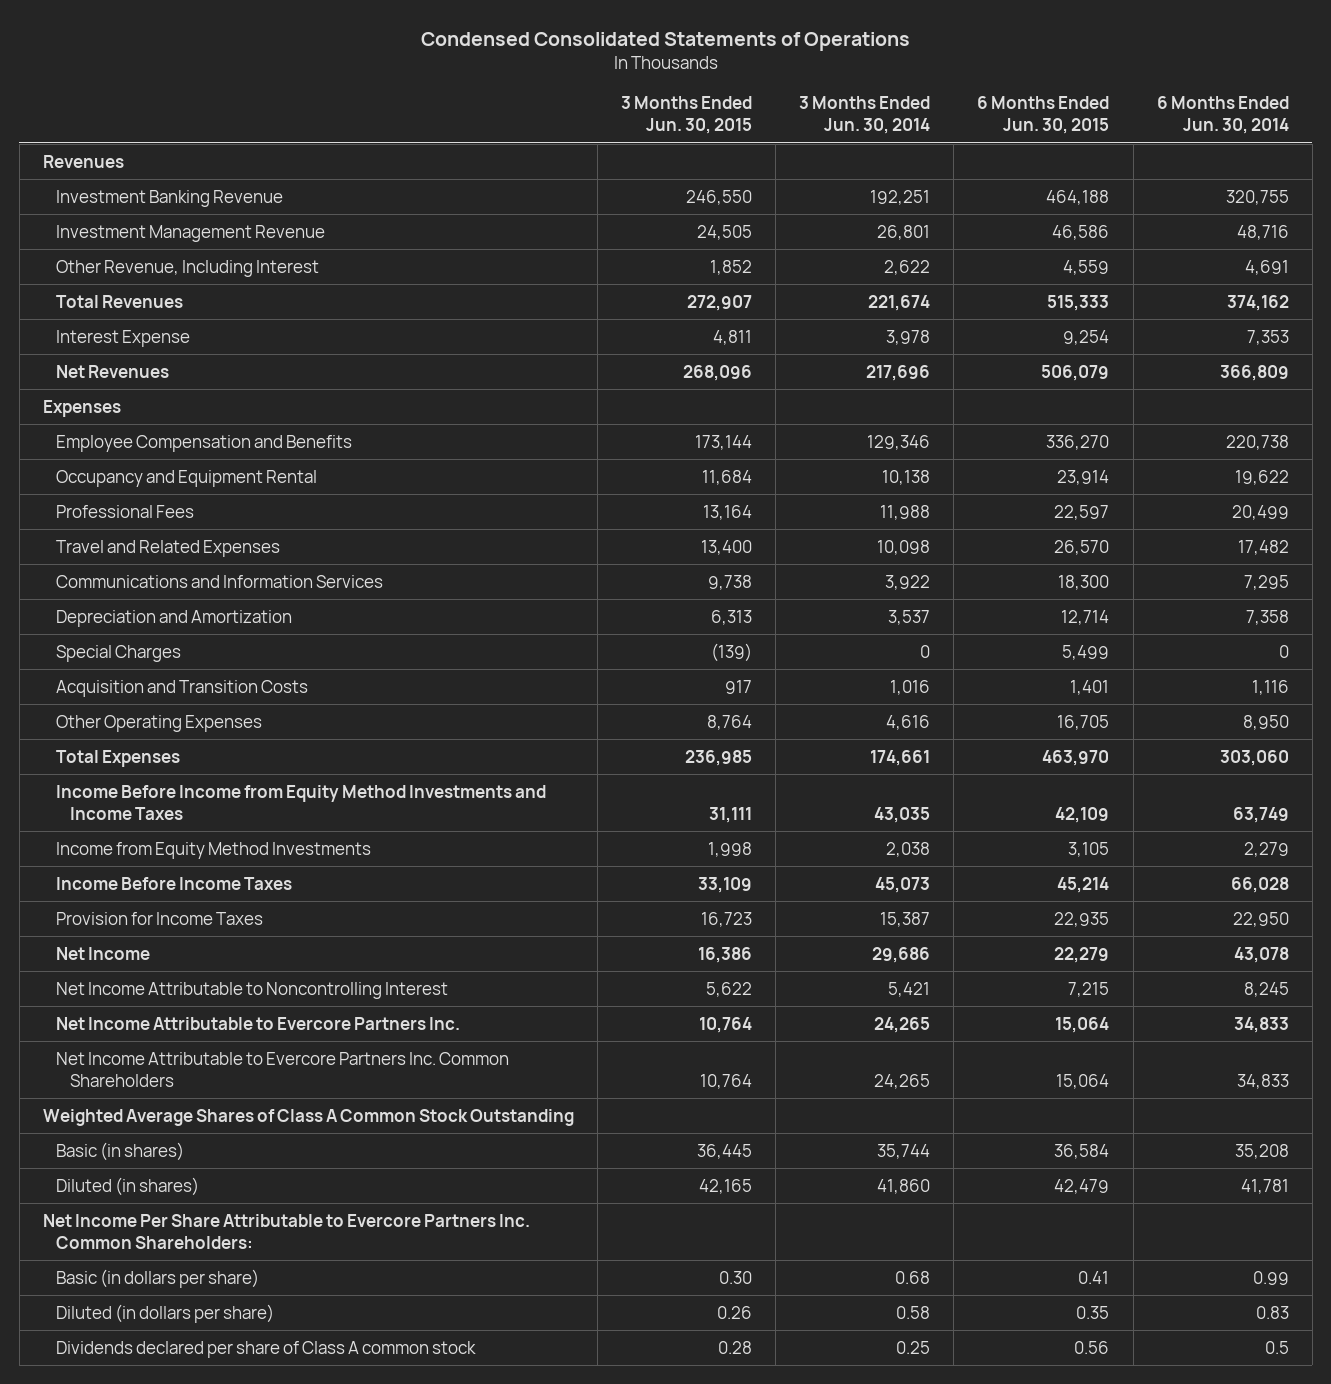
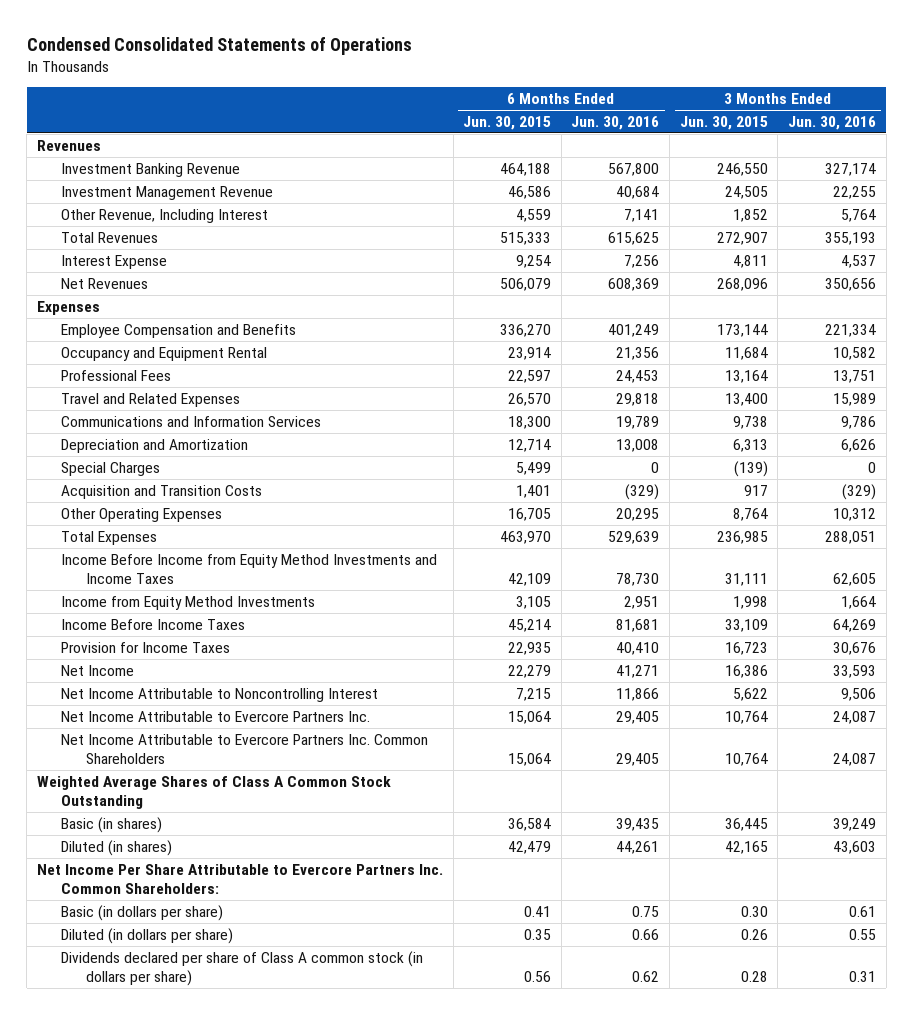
[799,96,931,135] 3 Months Ended Jun. 30, 2014 -> none
[1156,96,1289,135] 6 Months Ended Jun. 30, 2014 -> none
none -> [571,116,660,131] Jun. 30, 2016
none -> [787,116,876,131] Jun. 30, 2016
[56,1340,477,1358] Dividends declared per share of Class A common stock -> [61,950,424,986] Dividends declared per share of Class A common stock (in dollars per share)

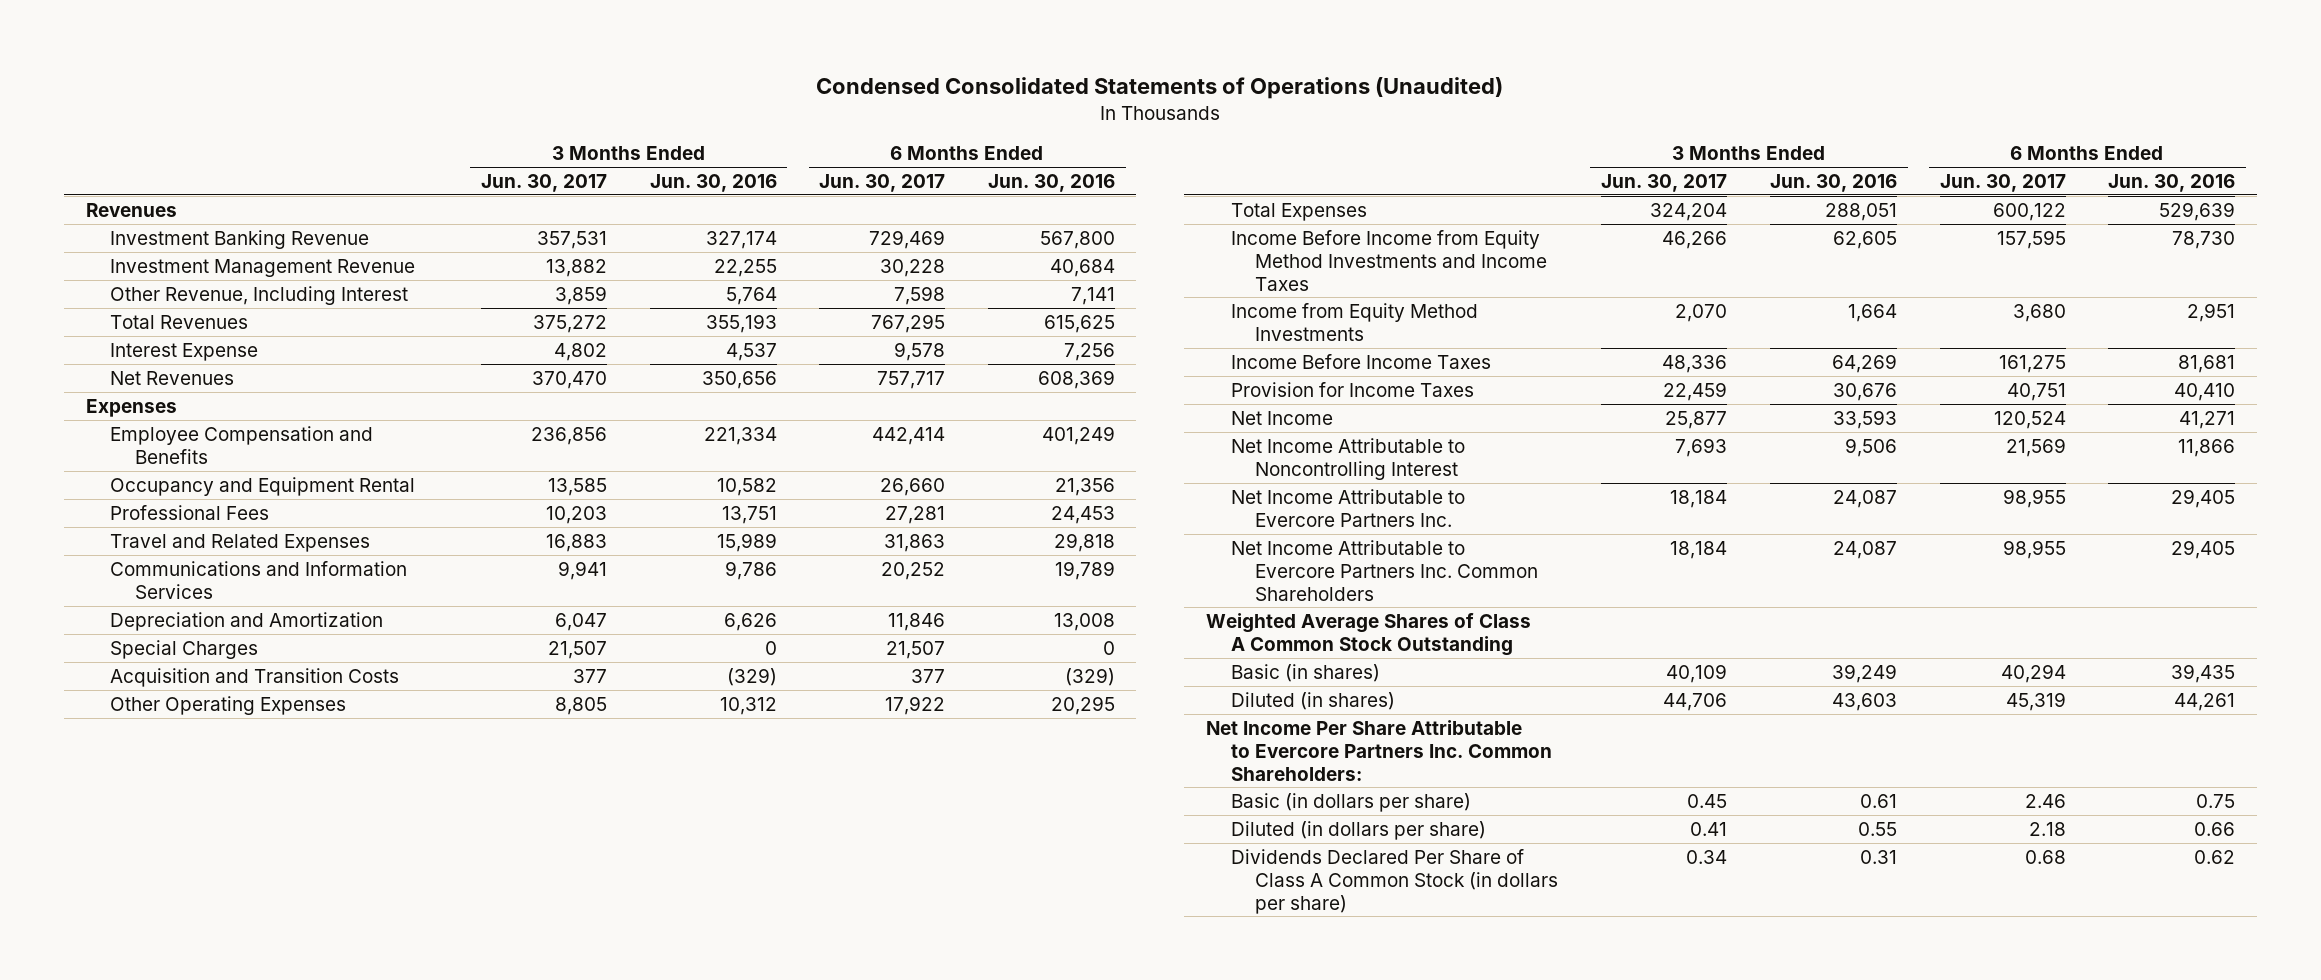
[26,36,412,55] Condensed Consolidated Statements of Operations -> [816,77,1504,100] Condensed Consolidated Statements of Operations (Unaudited)
[463,116,552,131] Jun. 30, 2015 -> none
[679,116,768,131] Jun. 30, 2015 -> none
none -> [480,174,607,193] Jun. 30, 2017
none -> [819,174,946,193] Jun. 30, 2017
[61,950,424,986] Dividends declared per share of Class A common stock (in dollars per share) -> [1230,848,1559,914] Dividends Declared Per Share of Class A Common Stock (in dollars per share)

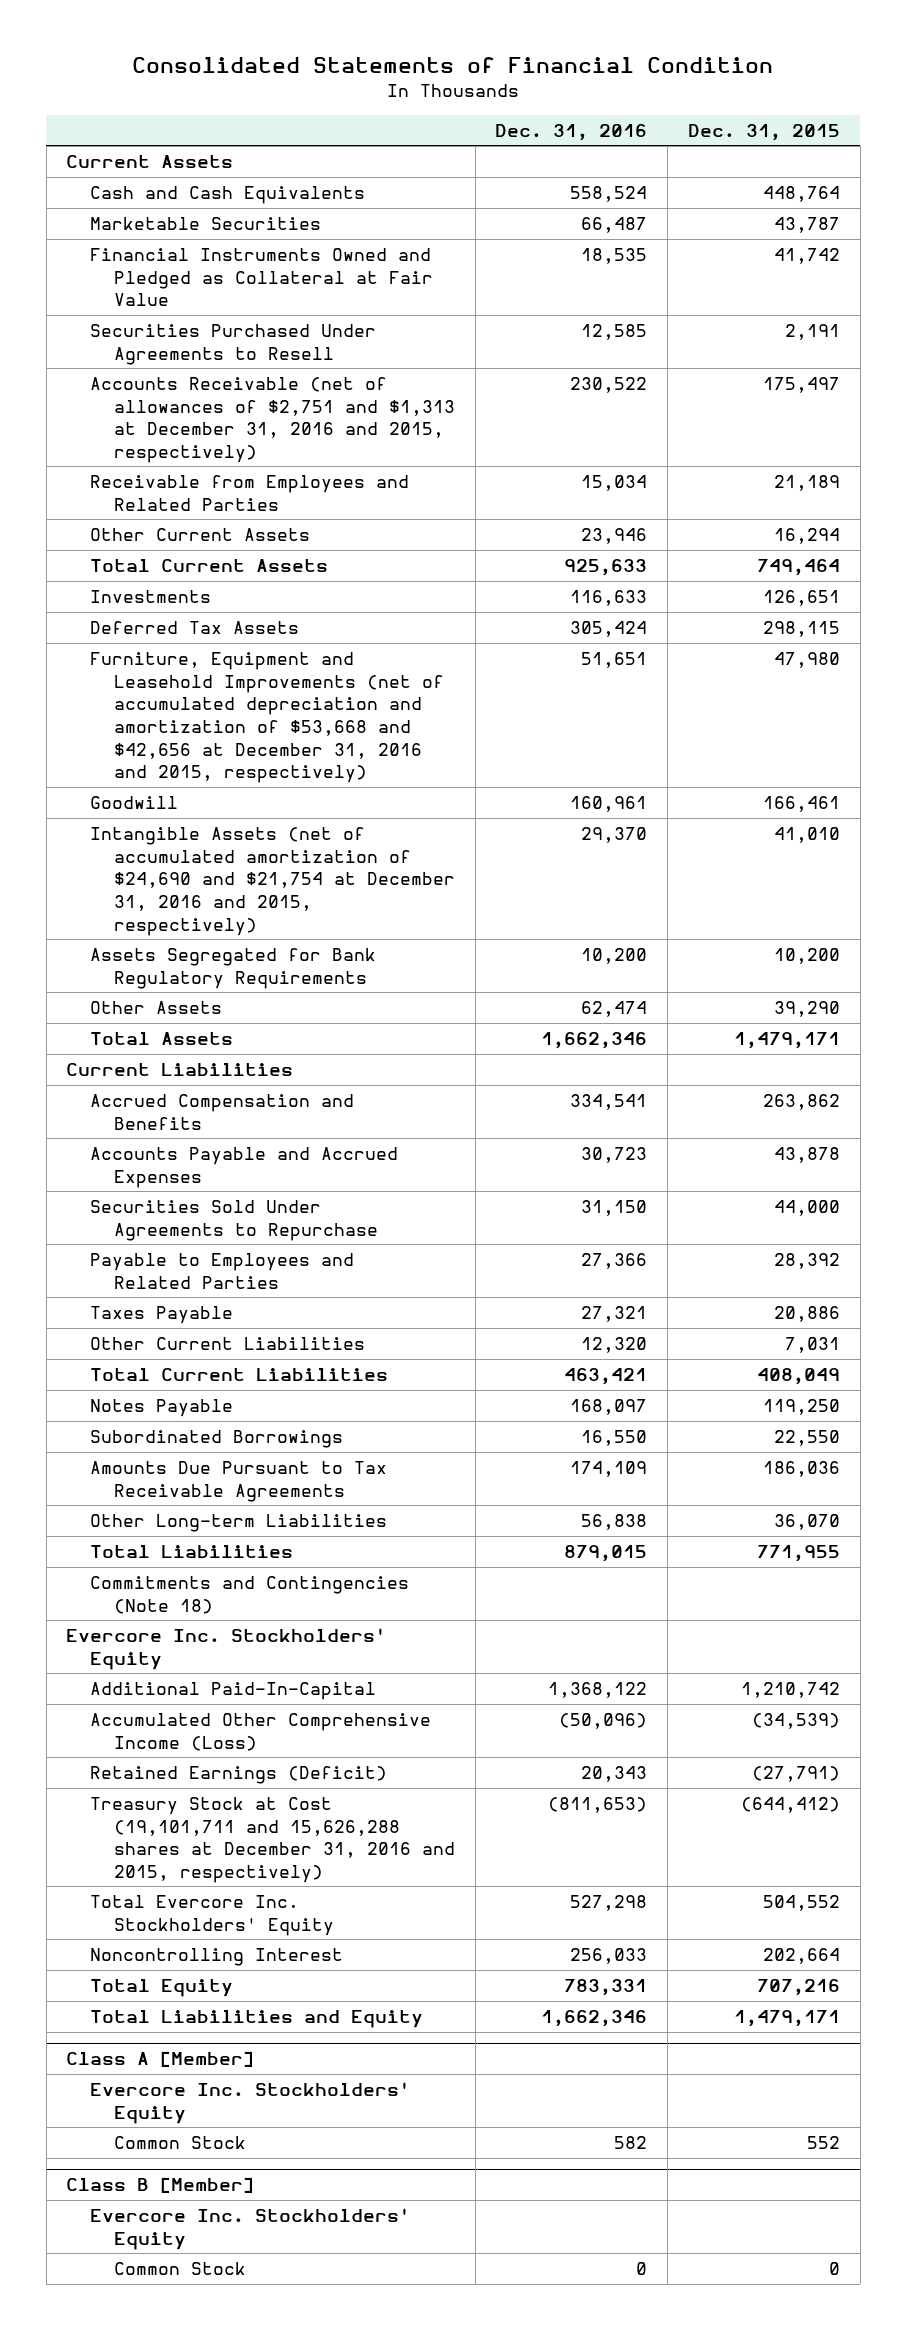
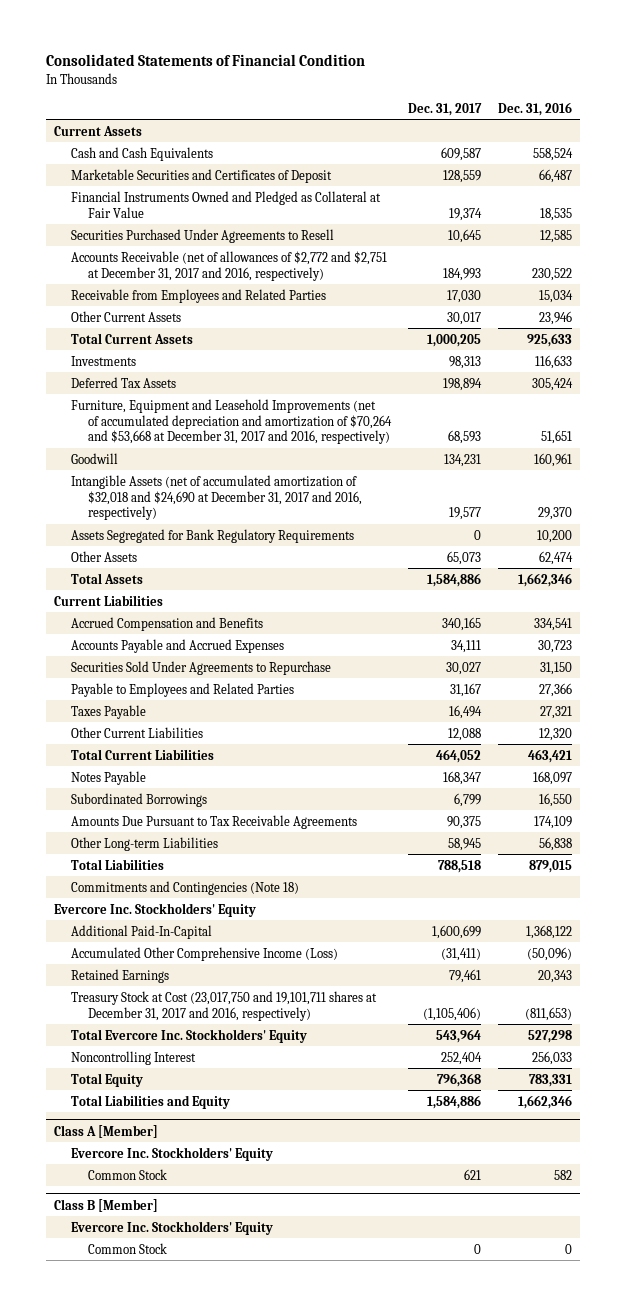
[687,123,840,141] Dec. 31, 2015 -> none
none -> [408,102,483,116] Dec. 31, 2017
[90,216,322,230] Marketable Securities -> [71,168,333,183] Marketable Securities and Certificates of Deposit
[90,376,455,463] Accounts Receivable (net of allowances of $2,751 and $1,313 at December 31, 2016 and 2015, respectively) -> [71,250,388,281] Accounts Receivable (net of allowances of $2,772 and $2,751 at December 31, 2017 and 2016, respectively)
[90,651,444,784] Furniture, Equipment and Leasehold Improvements (net of accumulated depreciation and amortization of $53,668 and $42,656 at December 31, 2016 and 2015, respectively) -> [71,398,393,445] Furniture, Equipment and Leasehold Improvements (net of accumulated depreciation and amortization of $70,264 and $53,668 at December 31, 2017 and 2016, respectively)
[90,826,455,936] Intangible Assets (net of accumulated amortization of $24,690 and $21,754 at December 31, 2016 and 2015, respectively) -> [71,474,363,521] Intangible Assets (net of accumulated amortization of $32,018 and $24,690 at December 31, 2017 and 2016, respectively)
[90,1765,388,1784] Retained Earnings (Deficit) -> [71,968,170,983] Retained Earnings
[90,1796,455,1883] Treasury Stock at Cost (19,101,711 and 15,626,288 shares at December 31, 2016 and 2015, respectively) -> [71,990,378,1021] Treasury Stock at Cost (23,017,750 and 19,101,711 shares at December 31, 2017 and 2016, respectively)

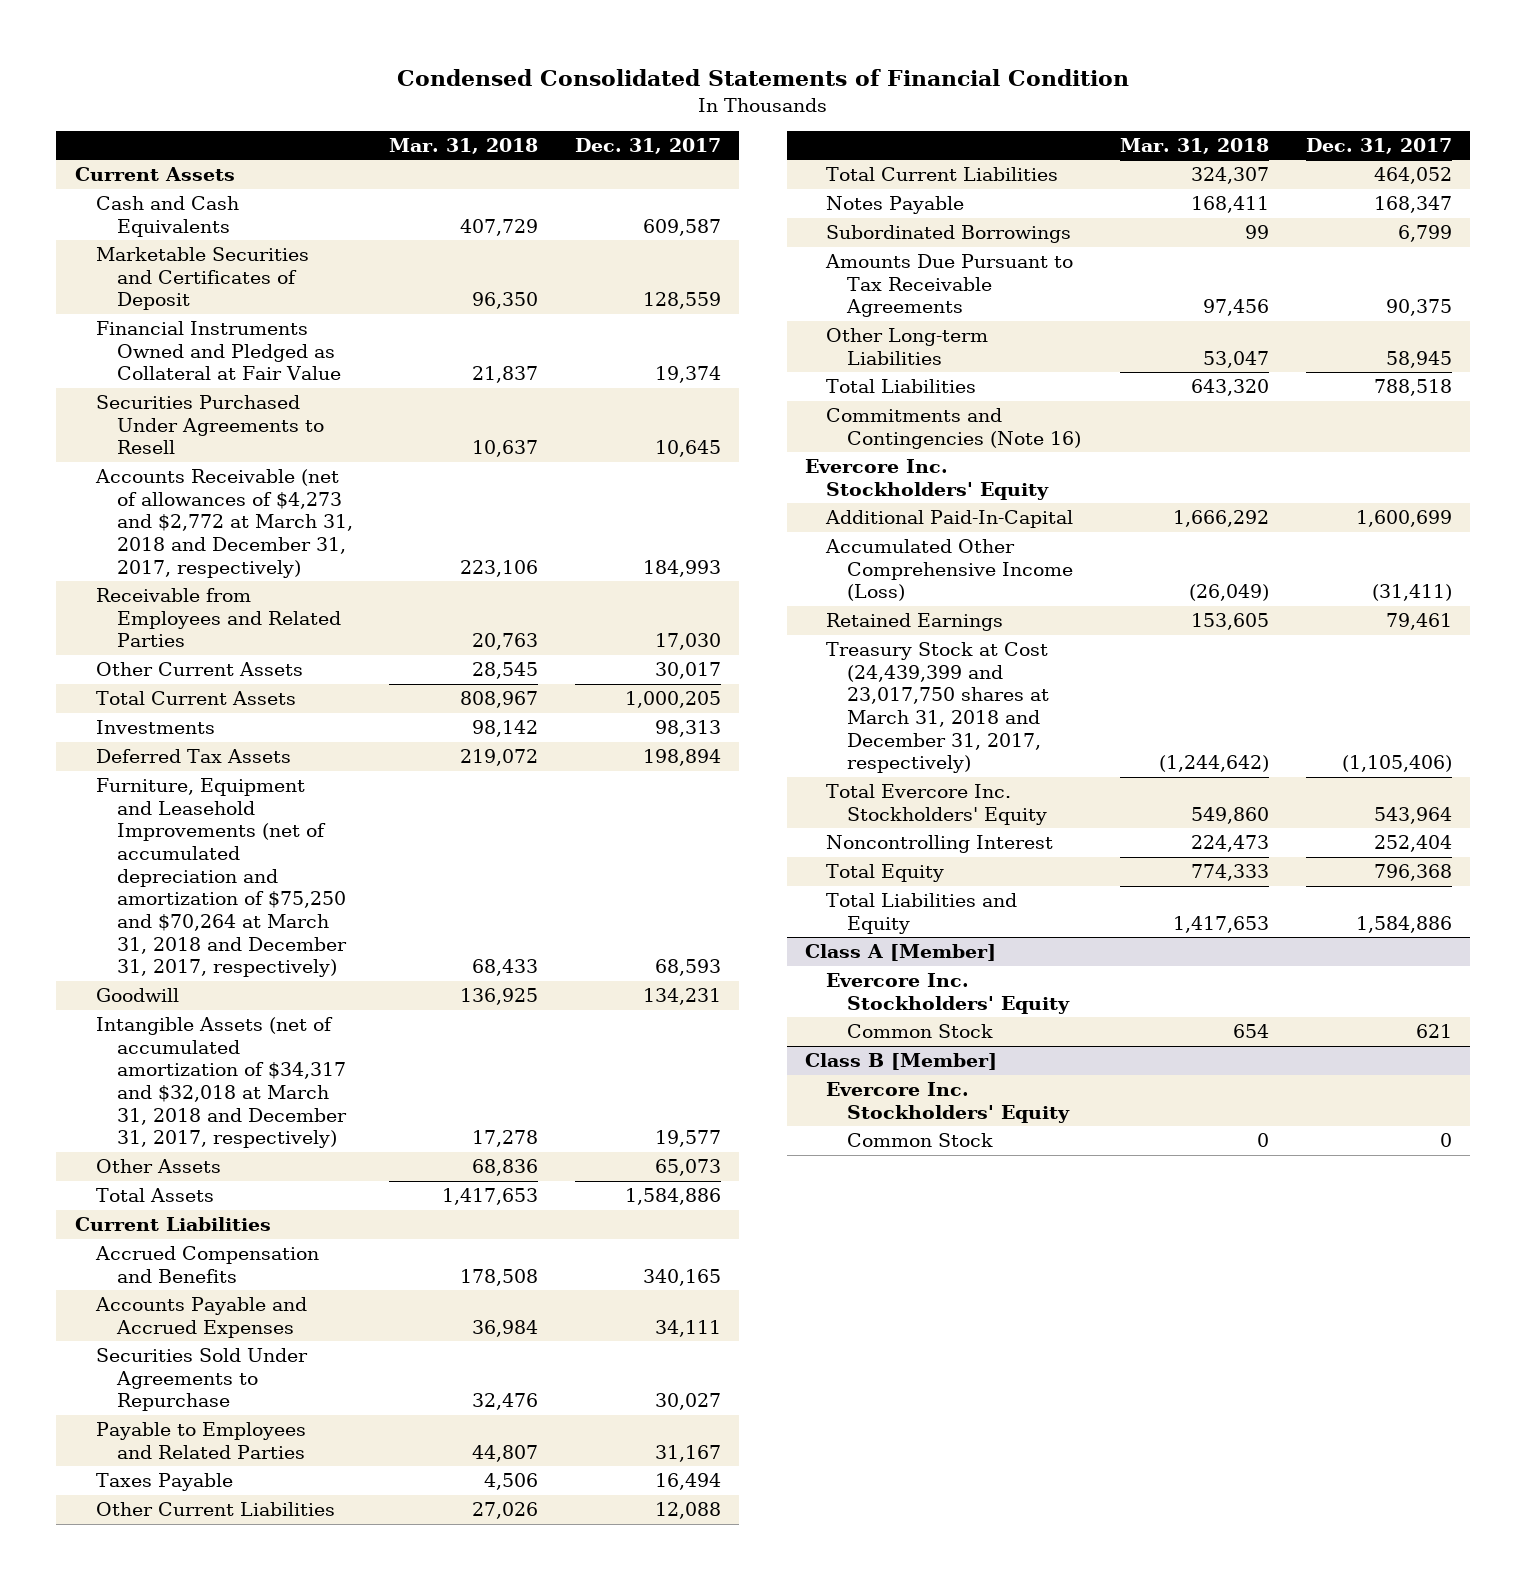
[45,54,365,67] Consolidated Statements of Financial Condition -> [397,69,1130,87] Condensed Consolidated Statements of Financial Condition
[497,101,572,116] Dec. 31, 2016 -> none
none -> [389,137,539,154] Mar. 31, 2018
[71,250,388,281] Accounts Receivable (net of allowances of $2,772 and $2,751 at December 31, 2017 and 2016, respectively) -> [94,469,353,578] Accounts Receivable (net of allowances of $4,273 and $2,772 at March 31, 2018 and December 31, 2017, respectively)
[71,398,393,445] Furniture, Equipment and Leasehold Improvements (net of accumulated depreciation and amortization of $70,264 and $53,668 at December 31, 2017 and 2016, respectively) -> [95,778,347,978] Furniture, Equipment and Leasehold Improvements (net of accumulated depreciation and amortization of $75,250 and $70,264 at March 31, 2018 and December 31, 2017, respectively)
[71,528,355,543] Assets Segregated for Bank Regulatory Requirements -> none
[71,474,363,521] Intangible Assets (net of accumulated amortization of $32,018 and $24,690 at December 31, 2017 and 2016, respectively) -> [95,1017,347,1149] Intangible Assets (net of accumulated amortization of $34,317 and $32,018 at March 31, 2018 and December 31, 2017, respectively)
[71,880,300,895] Commitments and Contingencies (Note 18) -> [826,408,1082,449] Commitments and Contingencies (Note 16)
[71,990,378,1021] Treasury Stock at Cost (23,017,750 and 19,101,711 shares at December 31, 2017 and 2016, respectively) -> [826,642,1050,774] Treasury Stock at Cost (24,439,399 and 23,017,750 shares at March 31, 2018 and December 31, 2017, respectively)

